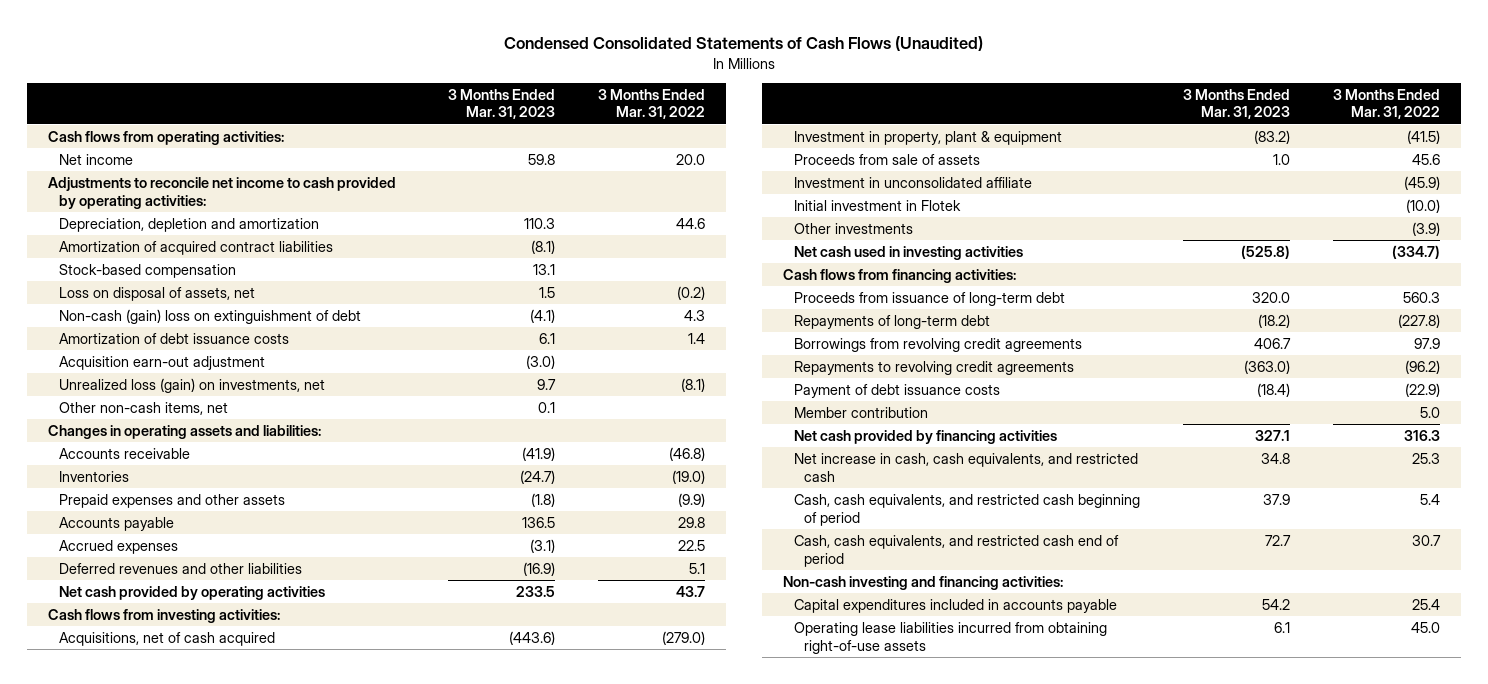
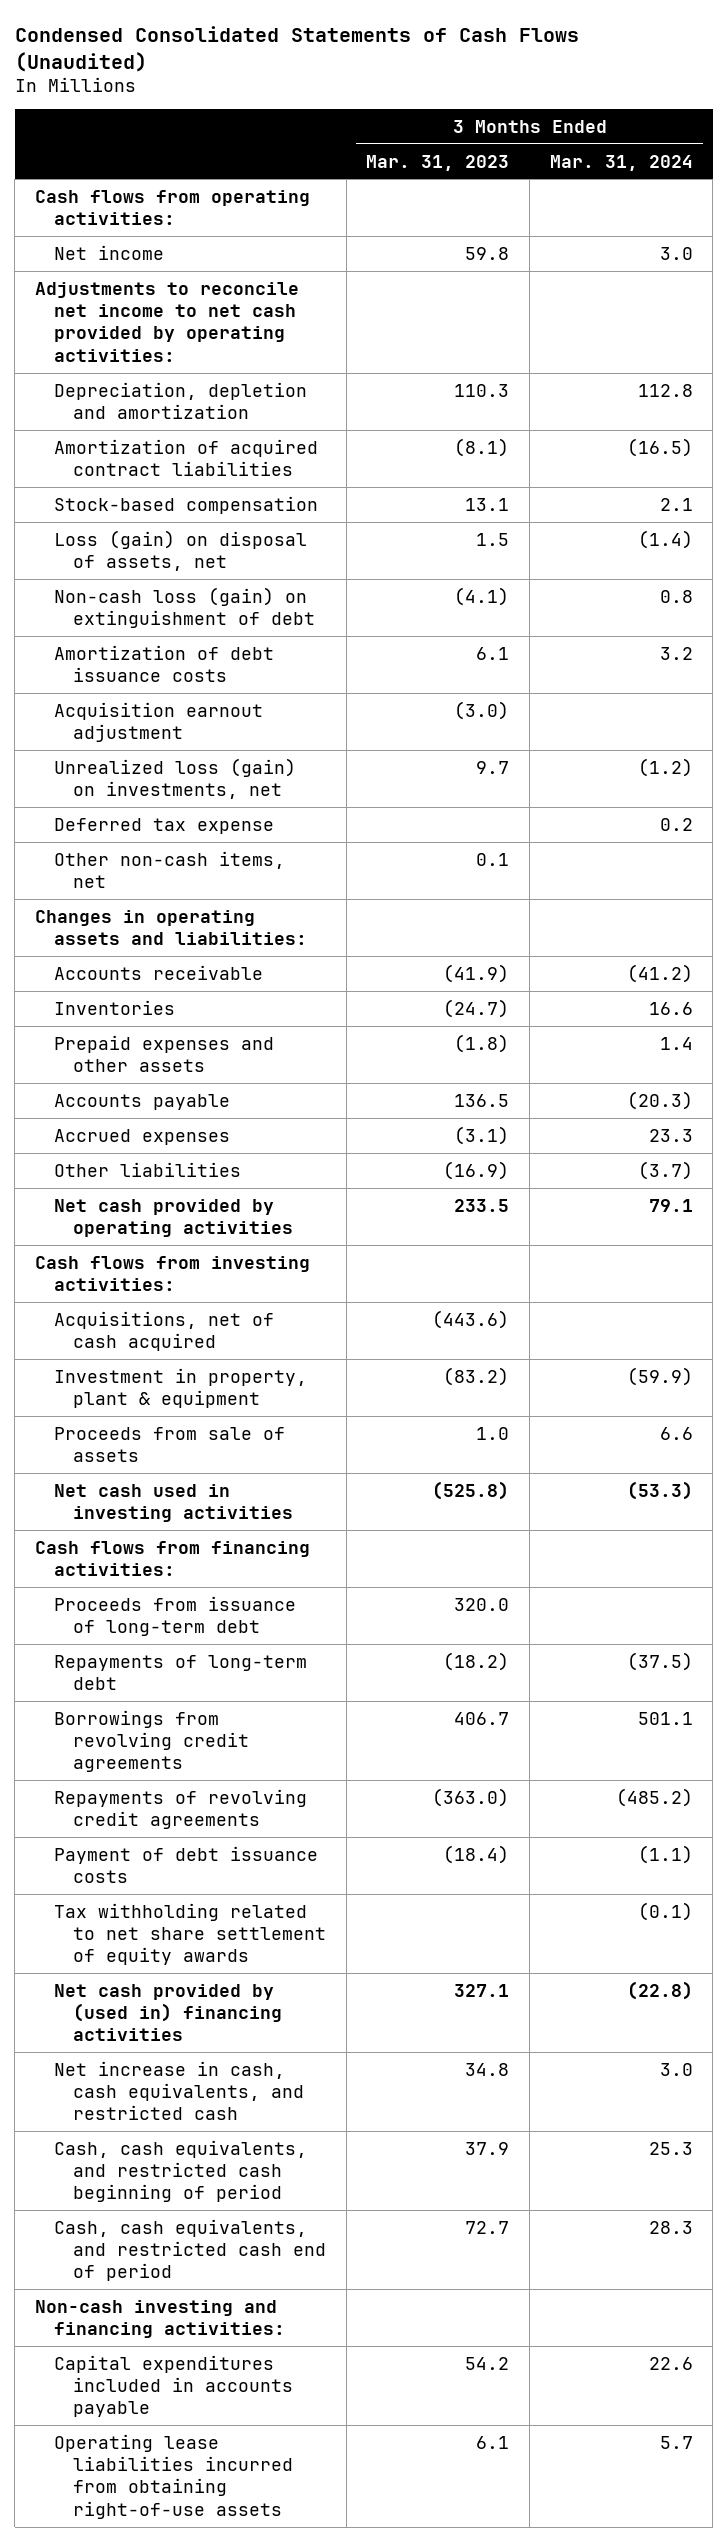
[597,88,705,120] 3 Months Ended Mar. 31, 2022 -> none
none -> [549,154,693,171] Mar. 31, 2024
[48,176,397,209] Adjustments to reconcile net income to cash provided by operating activities: -> [34,281,299,362] Adjustments to reconcile net income to net cash provided by operating activities:
[58,286,255,301] Loss on disposal of assets, net -> [54,529,308,571] Loss (gain) on disposal of assets, net
[58,308,361,324] Non-cash (gain) loss on extinguishment of debt -> [54,586,316,628] Non-cash loss (gain) on extinguishment of debt
[58,355,265,370] Acquisition earn-out adjustment -> [54,701,264,742] Acquisition earnout adjustment
none -> [54,817,275,834] Deferred tax expense
[58,562,302,574] Deferred revenues and other liabilities -> [54,1161,242,1177] Other liabilities
[793,176,1032,188] Investment in unconsolidated affiliate -> none
[793,199,961,211] Initial investment in Flotek -> none
[793,222,913,234] Other investments -> none
[793,360,1074,375] Repayments to revolving credit agreements -> [54,1788,308,1829] Repayments of revolving credit agreements
[793,406,928,418] Member contribution -> none
none -> [54,1902,327,1966] Tax withholding related to net share settlement of equity awards
[793,429,1057,444] Net cash provided by financing activities -> [54,1983,283,2042] Net cash provided by (used in) financing activities

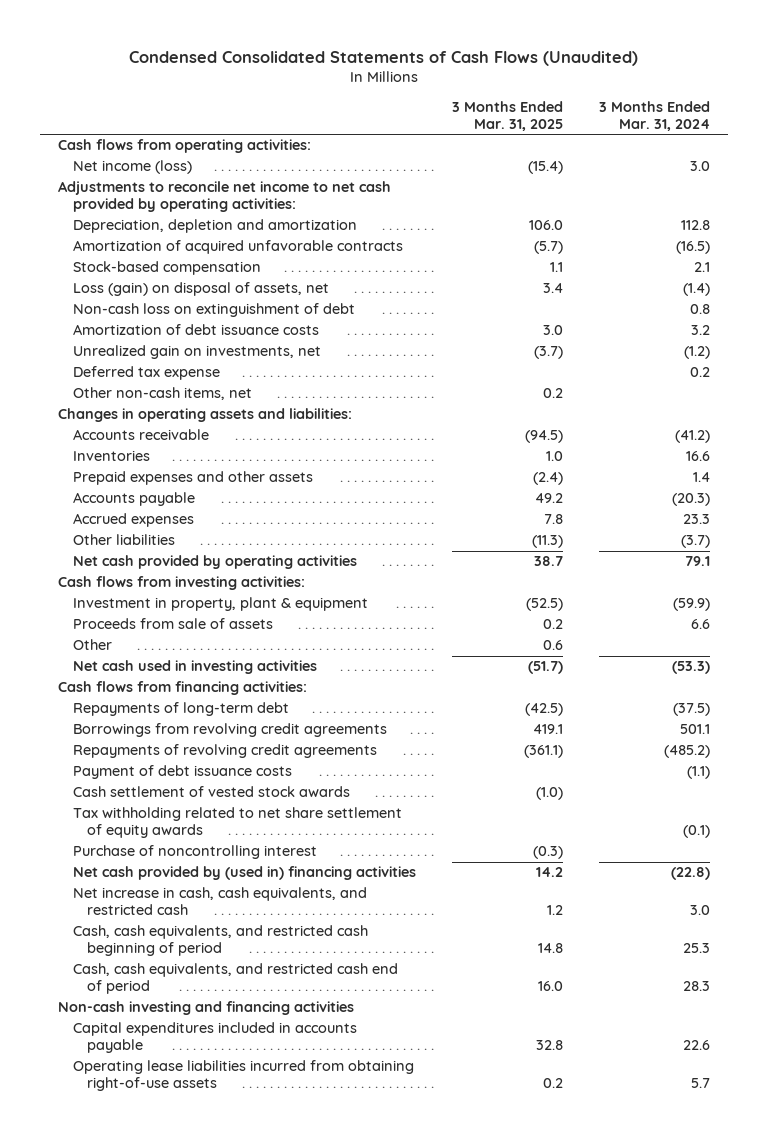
[366,154,510,171] Mar. 31, 2023 -> none
none -> [451,100,563,131] 3 Months Ended Mar. 31, 2025
[54,244,165,260] Net income -> [72,160,192,175] Net income (loss)
[54,438,319,476] Amortization of acquired contract liabilities -> [72,240,403,255] Amortization of acquired unfavorable contracts
[54,586,316,628] Non-cash loss (gain) on extinguishment of debt -> [72,303,355,318] Non-cash loss on extinguishment of debt
[54,701,264,742] Acquisition earnout adjustment -> none
[54,757,297,799] Unrealized loss (gain) on investments, net -> [72,345,321,360] Unrealized gain on investments, net
[54,1310,275,1351] Acquisitions, net of cash acquired -> none
none -> [72,639,112,651] Other
[54,1595,297,1636] Proceeds from issuance of long-term debt -> none
none -> [72,786,350,798] Cash settlement of vested stock awards
none -> [72,845,317,860] Purchase of noncontrolling interest
[34,2299,286,2338] Non-cash investing and financing activities: -> [58,1001,355,1016] Non-cash investing and financing activities

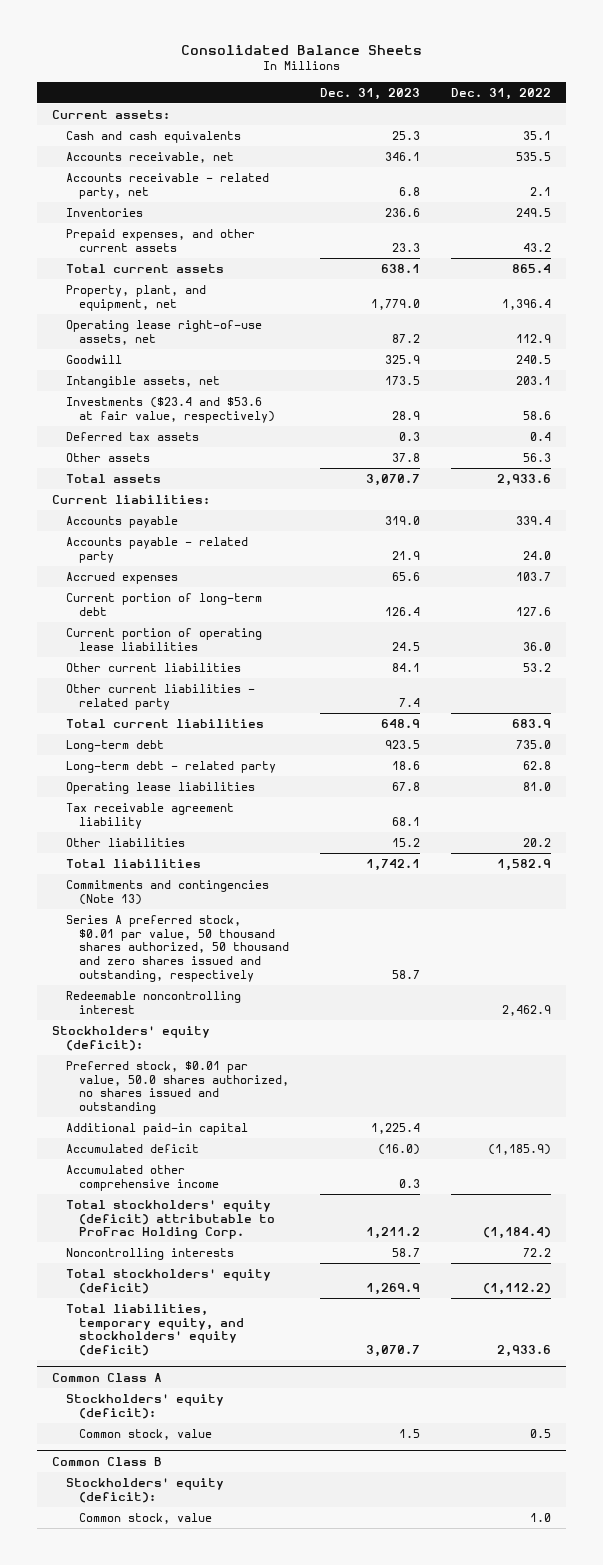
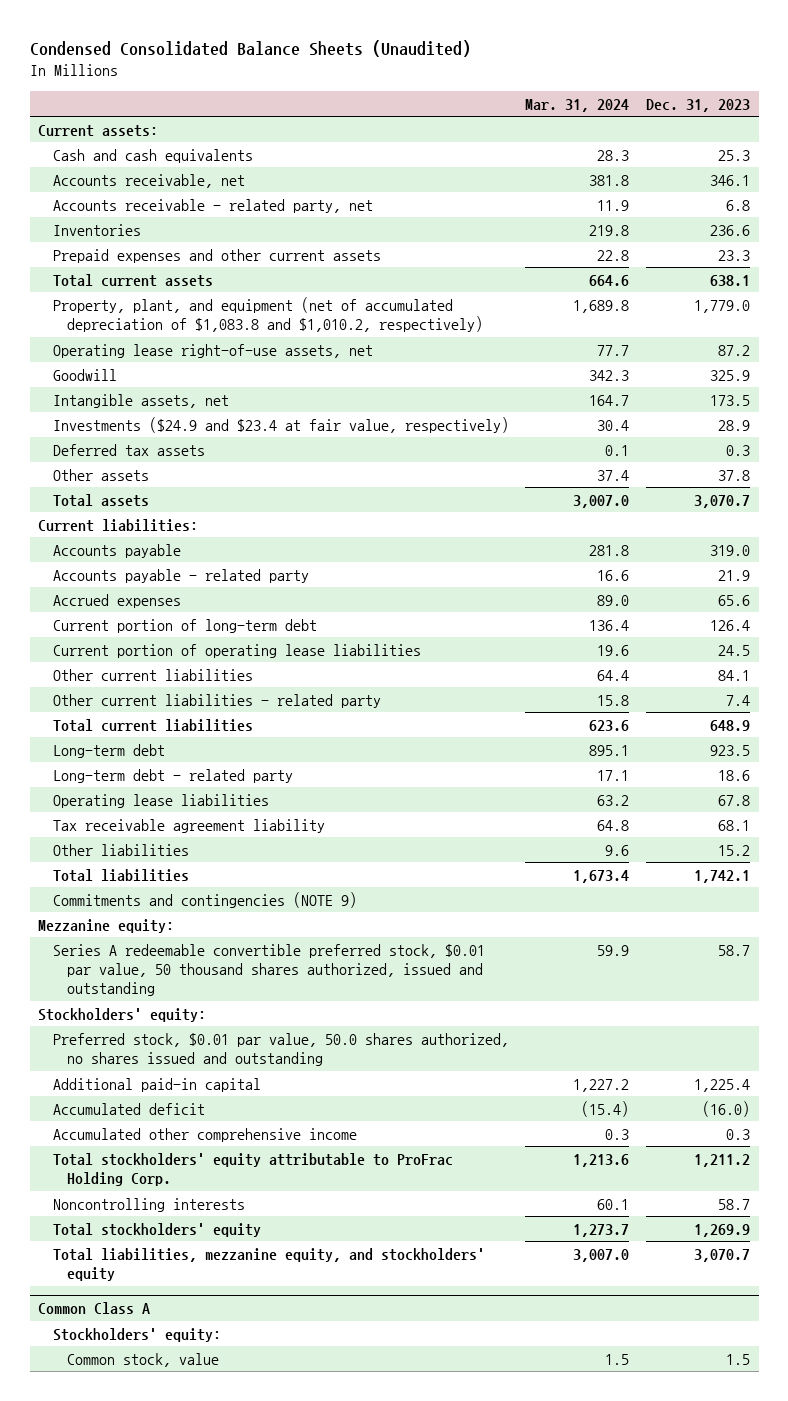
[180,44,422,55] Consolidated Balance Sheets -> [29,40,471,58] Condensed Consolidated Balance Sheets (Unaudited)
[450,87,551,100] Dec. 31, 2022 -> none
none -> [525,98,630,112] Mar. 31, 2024
[65,228,255,252] Prepaid expenses, and other current assets -> [52,248,381,263] Prepaid expenses and other current assets
[65,284,206,311] Property, plant, and equipment, net -> [52,296,484,333] Property, plant, and equipment (net of accumulated depreciation of $1,083.8 and $1,010.2, respectively)
[65,396,276,423] Investments ($23.4 and $53.6 at fair value, respectively) -> [52,416,509,433] Investments ($24.9 and $23.4 at fair value, respectively)
[65,990,241,1014] Redeemable noncontrolling interest -> none
[65,879,269,905] Commitments and contingencies (Note 13) -> [52,891,357,908] Commitments and contingencies (NOTE 9)
none -> [38,918,175,933] Mezzanine equity:
[65,914,290,982] Series A preferred stock, $0.01 par value, 50 thousand shares authorized, 50 thousand and zero shares issued and outstanding, respectively -> [52,943,485,997] Series A redeemable convertible preferred stock, $0.01 par value, 50 thousand shares authorized, issued and outstanding
[52,1025,211,1051] Stockholders' equity (deficit): -> [38,1007,207,1022] Stockholders' equity:
[65,1199,276,1240] Total stockholders' equity (deficit) attributable to ProFrac Holding Corp. -> [52,1152,453,1187] Total stockholders' equity attributable to ProFrac Holding Corp.
[65,1268,271,1294] Total stockholders' equity (deficit) -> [52,1222,261,1237] Total stockholders' equity
[65,1303,245,1357] Total liabilities, temporary equity, and stockholders' equity (deficit) -> [52,1247,485,1282] Total liabilities, mezzanine equity, and stockholders' equity
[65,1393,224,1419] Stockholders' equity (deficit): -> [52,1327,221,1342] Stockholders' equity:
[52,1456,163,1466] Common Class B -> none
[65,1477,224,1503] Stockholders' equity (deficit): -> none
[79,1512,213,1524] Common stock, value -> none

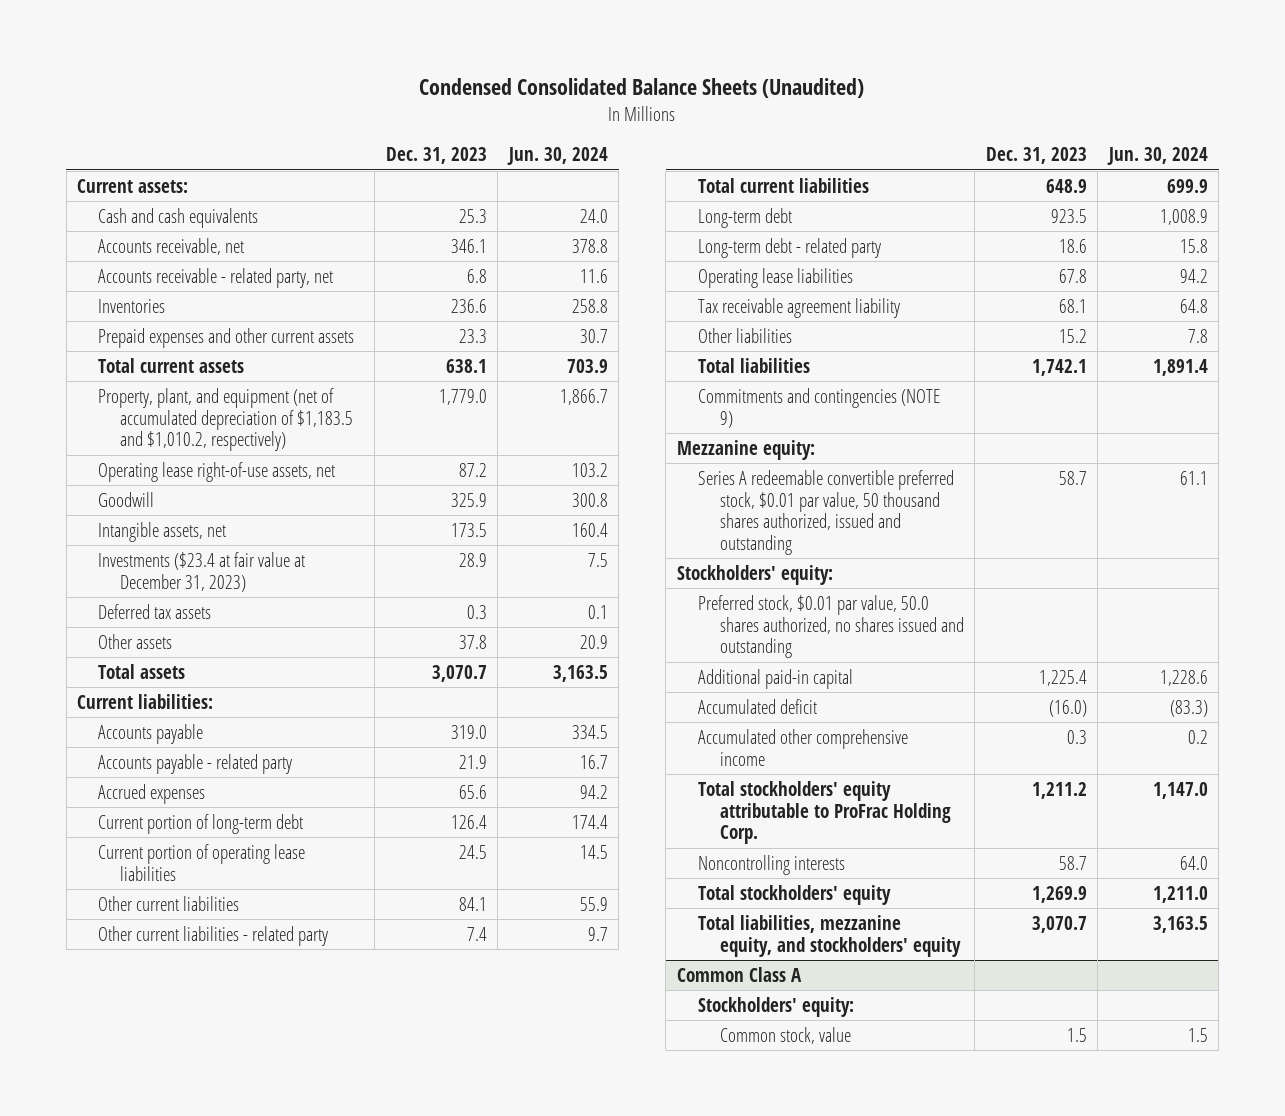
[525,98,630,112] Mar. 31, 2024 -> none
none -> [506,147,608,166] Jun. 30, 2024
[52,296,484,333] Property, plant, and equipment (net of accumulated depreciation of $1,083.8 and $1,010.2, respectively) -> [98,387,353,452] Property, plant, and equipment (net of accumulated depreciation of $1,183.5 and $1,010.2, respectively)
[52,416,509,433] Investments ($24.9 and $23.4 at fair value, respectively) -> [98,551,306,592] Investments ($23.4 at fair value at December 31, 2023)

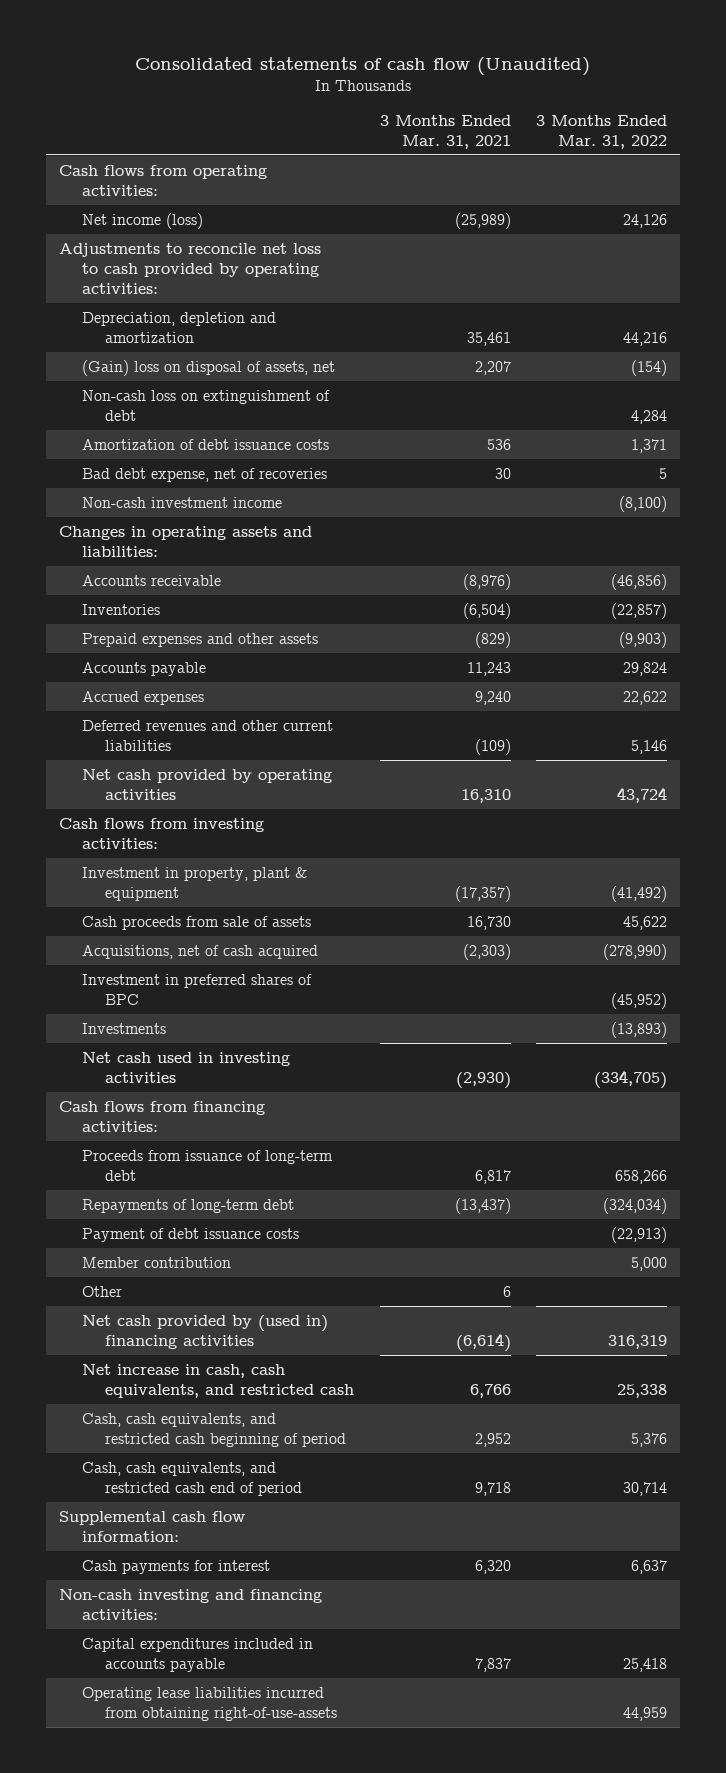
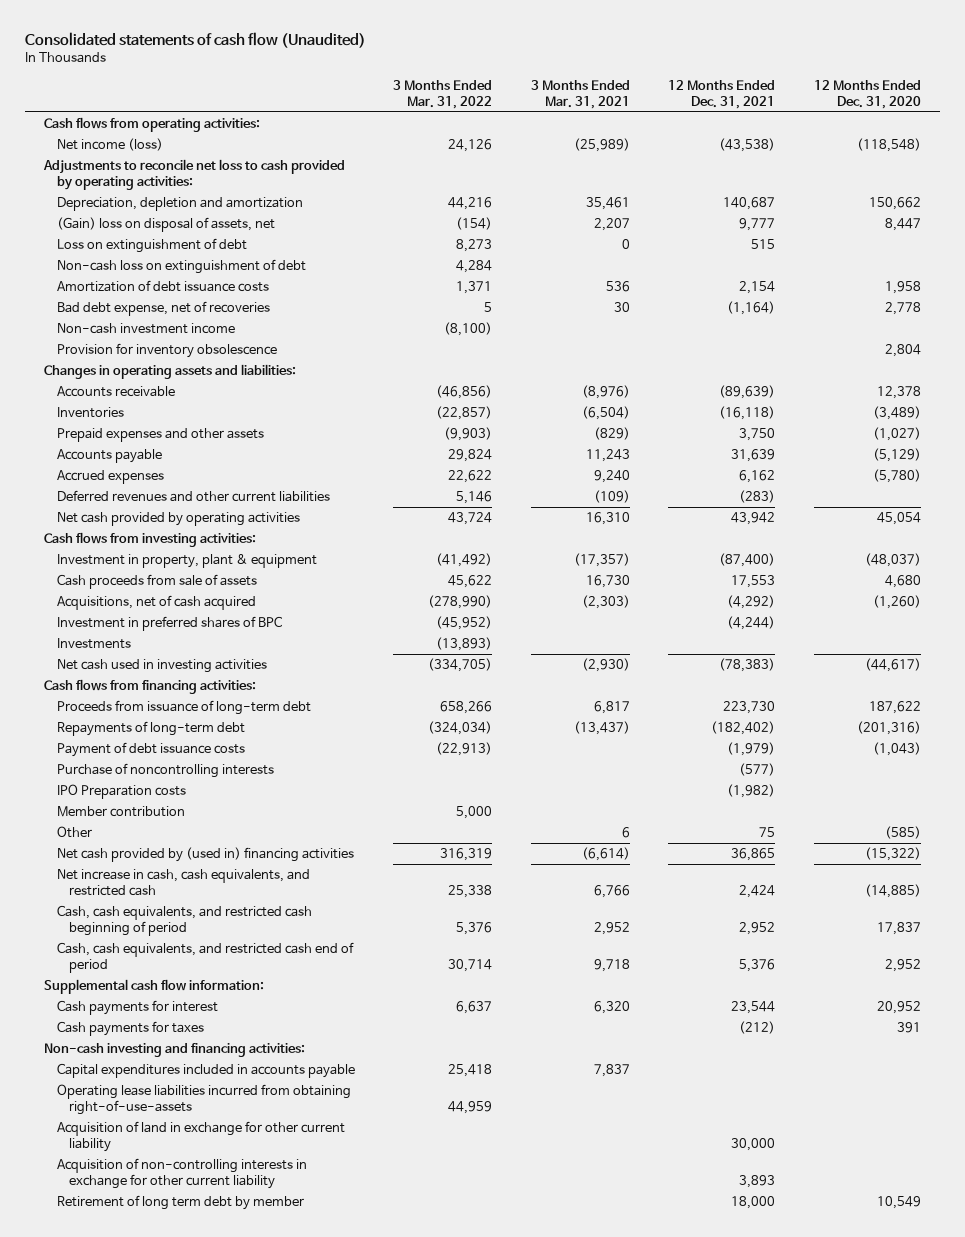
none -> [668,79,776,109] 12 Months Ended Dec. 31, 2021
none -> [813,79,921,109] 12 Months Ended Dec. 31, 2020
none -> [56,238,247,254] Loss on extinguishment of debt
none -> [56,343,277,359] Provision for inventory obsolescence
none -> [56,763,274,779] Purchase of noncontrolling interests
none -> [56,784,186,800] IPO Preparation costs
none -> [56,1021,204,1037] Cash payments for taxes
none -> [56,1121,345,1152] Acquisition of land in exchange for other current liability
none -> [56,1158,307,1189] Acquisition of non-controlling interests in exchange for other current liability
none -> [56,1195,304,1211] Retirement of long term debt by member

